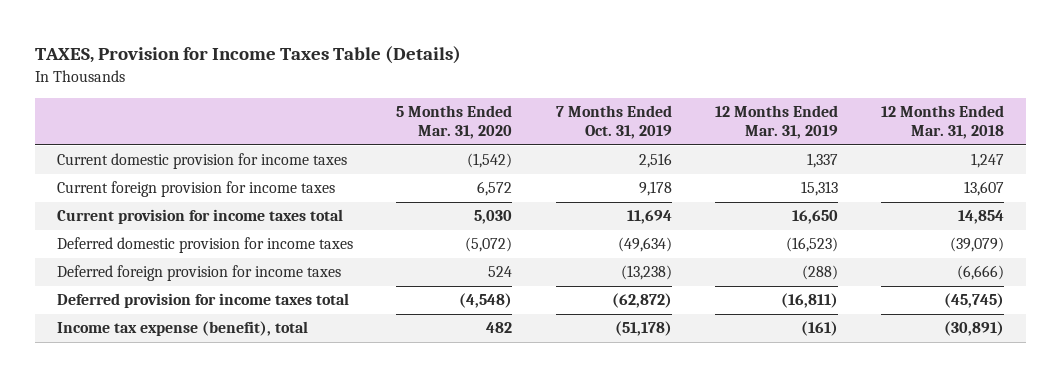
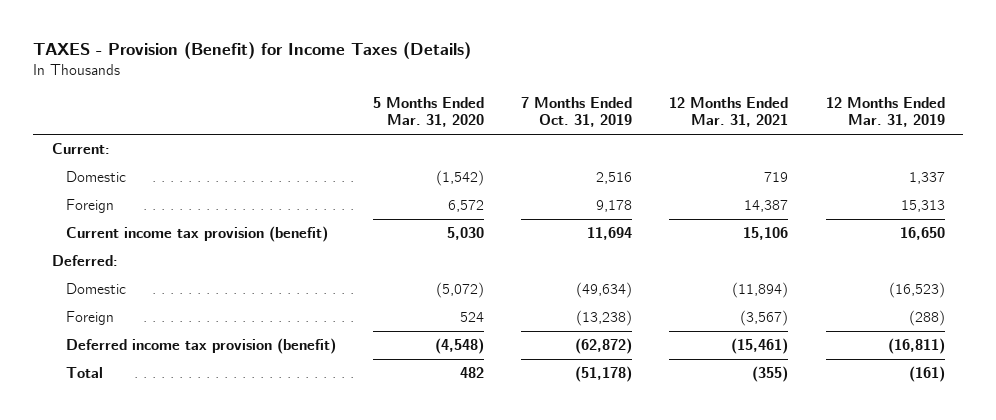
[35,46,462,65] TAXES, Provision for Income Taxes Table (Details) -> [32,42,471,60] TAXES - Provision (Benefit) for Income Taxes (Details)
[881,105,1005,140] 12 Months Ended Mar. 31, 2018 -> none
none -> [669,96,789,128] 12 Months Ended Mar. 31, 2021
none -> [51,142,110,154] Current:
[57,153,348,170] Current domestic provision for income taxes -> [65,170,126,182] Domestic
[57,181,336,198] Current foreign provision for income taxes -> [65,198,114,213] Foreign
[57,209,344,225] Current provision for income taxes total -> [65,225,328,242] Current income tax provision (benefit)
none -> [51,254,118,266] Deferred:
[57,237,354,254] Deferred domestic provision for income taxes -> [65,282,126,294] Domestic
[57,265,342,282] Deferred foreign provision for income taxes -> [65,310,114,325] Foreign
[57,293,350,309] Deferred provision for income taxes total -> [65,337,336,354] Deferred income tax provision (benefit)
[57,321,309,337] Income tax expense (benefit), total -> [65,366,103,378] Total

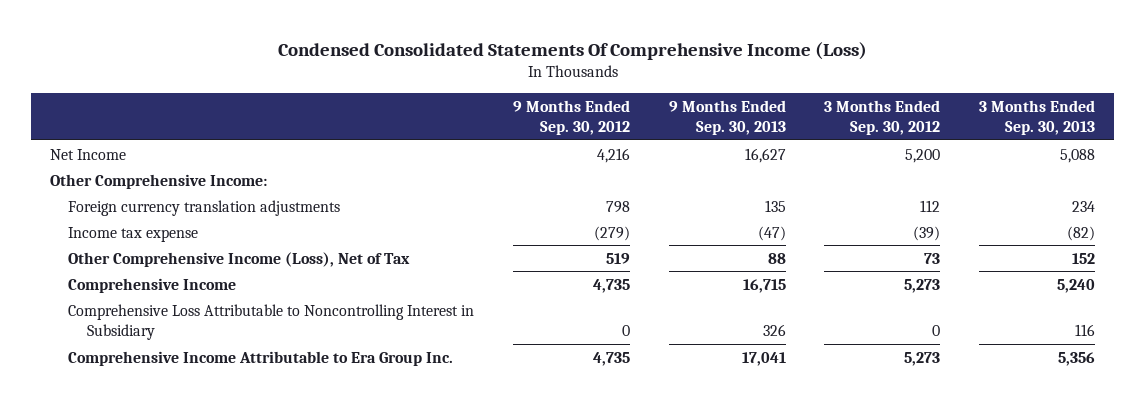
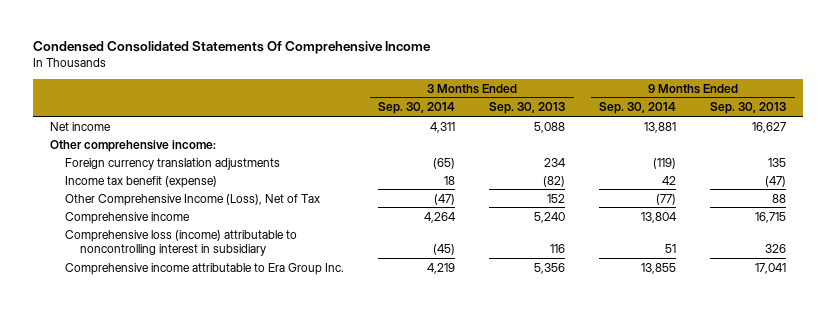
[277,41,867,60] Condensed Consolidated Statements Of Comprehensive Income (Loss) -> [32,41,431,55] Condensed Consolidated Statements Of Comprehensive Income
[513,99,631,136] 9 Months Ended Sep. 30, 2012 -> none
[824,99,941,136] 3 Months Ended Sep. 30, 2012 -> none
none -> [378,102,456,115] Sep. 30, 2014
none -> [599,102,677,115] Sep. 30, 2014
[50,148,127,160] Net Income -> [49,121,111,131] Net income
[50,173,268,189] Other Comprehensive Income: -> [49,139,216,152] Other comprehensive income:
[68,226,199,242] Income tax expense -> [65,175,218,188] Income tax benefit (expense)
[68,277,237,293] Comprehensive Income -> [65,211,191,224] Comprehensive income
[68,303,475,340] Comprehensive Loss Attributable to Noncontrolling Interest in Subsidiary -> [65,229,298,256] Comprehensive loss (income) attributable to noncontrolling interest in subsidiary
[68,350,454,366] Comprehensive Income Attributable to Era Group Inc. -> [65,262,345,275] Comprehensive income attributable to Era Group Inc.

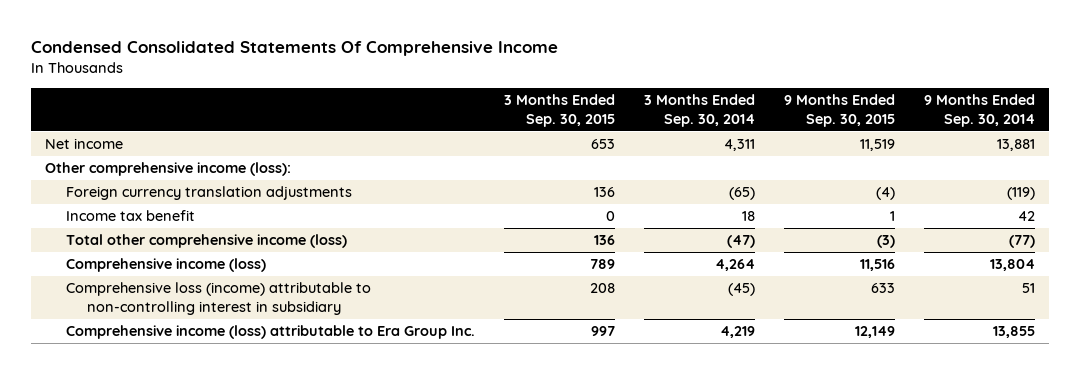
[489,102,566,115] Sep. 30, 2013 -> none
[710,102,787,115] Sep. 30, 2013 -> none
none -> [503,94,615,128] 3 Months Ended Sep. 30, 2015
none -> [783,94,895,128] 9 Months Ended Sep. 30, 2015
[49,139,216,152] Other comprehensive income: -> [45,162,292,177] Other comprehensive income (loss):
[65,175,218,188] Income tax benefit (expense) -> [66,210,196,222] Income tax benefit
[65,193,321,206] Other Comprehensive Income (Loss), Net of Tax -> [66,234,348,249] Total other comprehensive income (loss)
[65,211,191,224] Comprehensive income -> [66,258,267,273] Comprehensive income (loss)
[65,229,298,256] Comprehensive loss (income) attributable to noncontrolling interest in subsidiary -> [66,282,372,316] Comprehensive loss (income) attributable to non-controlling interest in subsidiary
[65,262,345,275] Comprehensive income attributable to Era Group Inc. -> [66,325,476,340] Comprehensive income (loss) attributable to Era Group Inc.

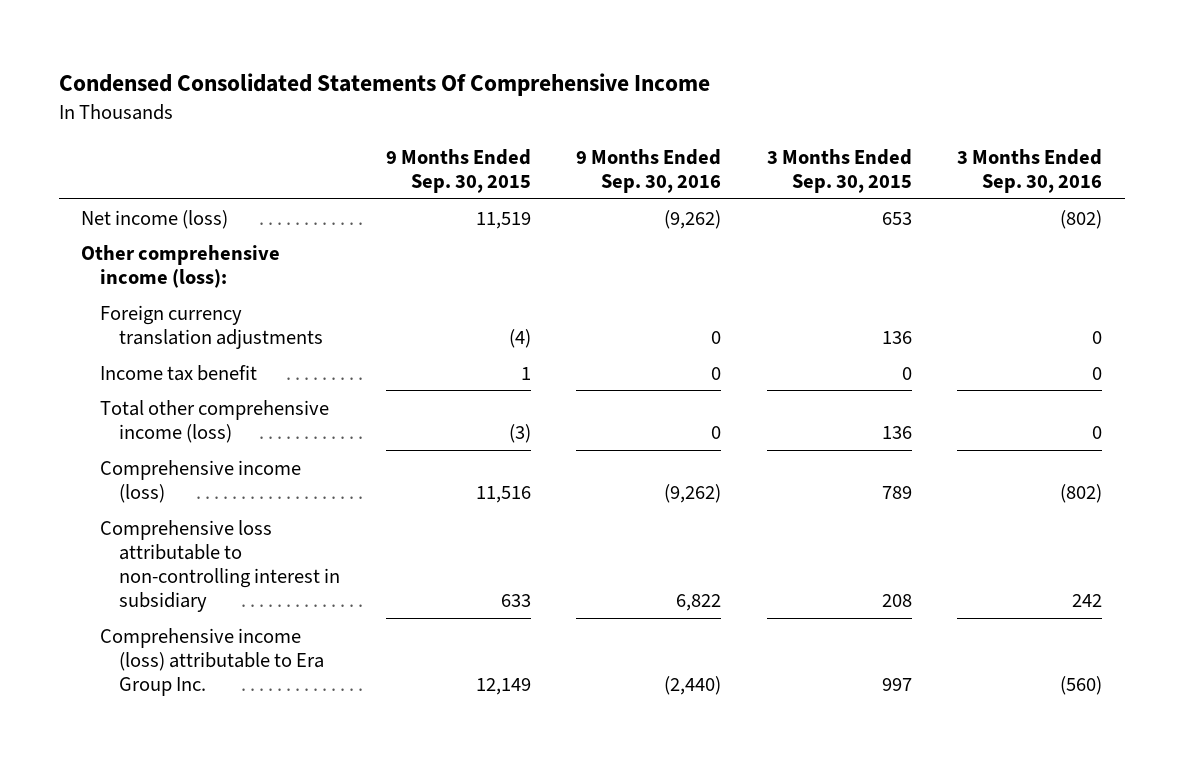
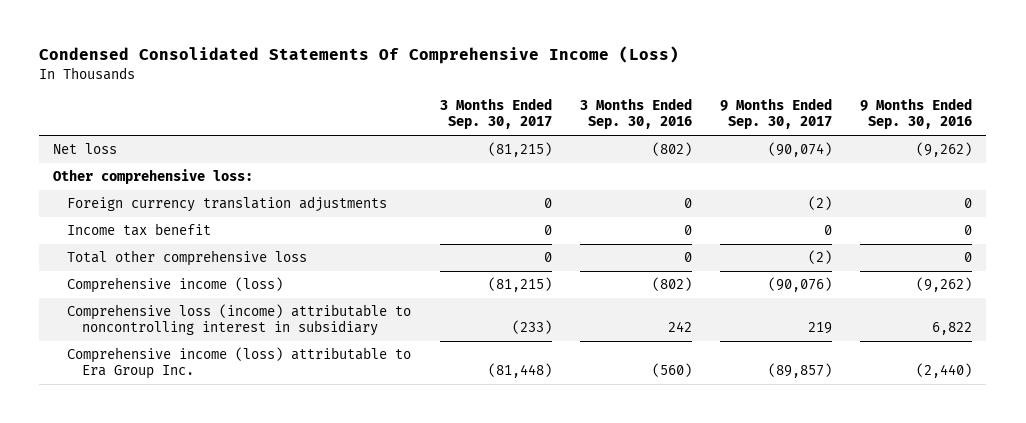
[58,72,710,96] Condensed Consolidated Statements Of Comprehensive Income -> [39,46,680,65] Condensed Consolidated Statements Of Comprehensive Income (Loss)
[385,148,531,194] 9 Months Ended Sep. 30, 2015 -> none
[766,148,912,194] 3 Months Ended Sep. 30, 2015 -> none
none -> [439,98,552,130] 3 Months Ended Sep. 30, 2017
none -> [720,98,833,130] 9 Months Ended Sep. 30, 2017
[81,209,229,229] Net income (loss) -> [53,143,118,155] Net loss
[81,244,281,288] Other comprehensive income (loss): -> [53,169,254,185] Other comprehensive loss:
[100,399,330,443] Total other comprehensive income (loss) -> [67,250,308,267] Total other comprehensive loss
[100,519,341,613] Comprehensive loss attributable to non-controlling interest in subsidiary -> [67,304,412,337] Comprehensive loss (income) attributable to noncontrolling interest in subsidiary

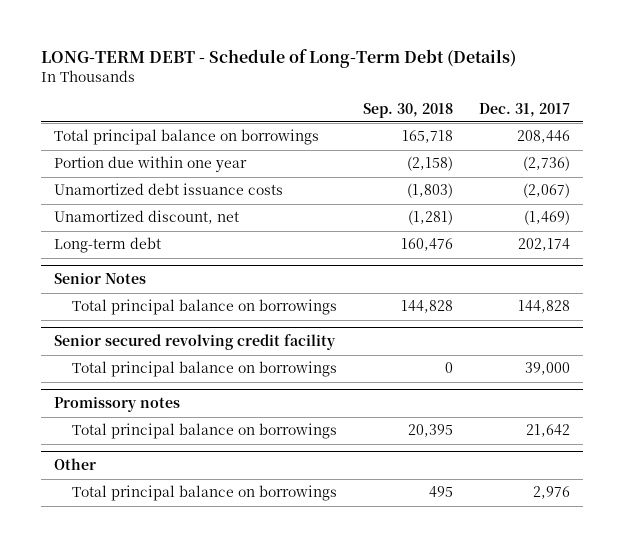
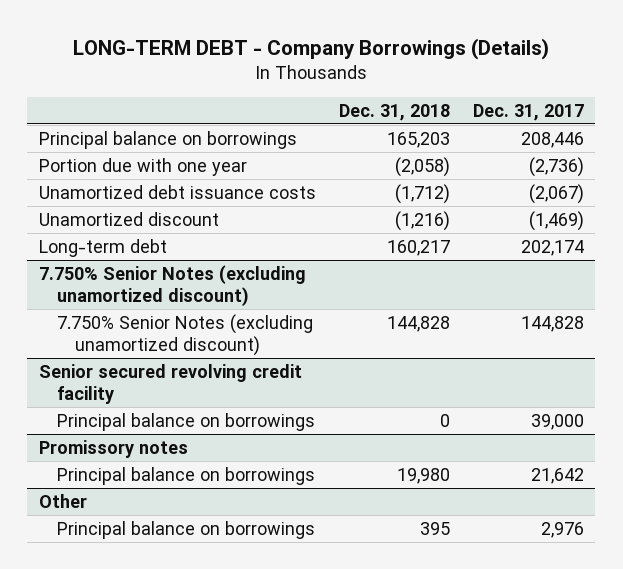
[41,48,517,68] LONG-TERM DEBT - Schedule of Long-Term Debt (Details) -> [73,38,550,61] LONG-TERM DEBT - Company Borrowings (Details)
[363,102,454,118] Sep. 30, 2018 -> none
none -> [338,103,450,121] Dec. 31, 2018
[54,129,320,146] Total principal balance on borrowings -> [38,130,297,149] Principal balance on borrowings
[54,156,248,173] Portion due within one year -> [38,157,247,176] Portion due with one year
[54,210,240,225] Unamortized discount, net -> [38,211,219,226] Unamortized discount
[54,272,147,285] Senior Notes -> [38,264,306,307] 7.750% Senior Notes (excluding unamortized discount)
[72,299,338,316] Total principal balance on borrowings -> [57,313,314,357] 7.750% Senior Notes (excluding unamortized discount)
[72,361,338,378] Total principal balance on borrowings -> [57,412,316,431] Principal balance on borrowings
[72,423,338,440] Total principal balance on borrowings -> [57,466,316,485] Principal balance on borrowings
[72,485,338,502] Total principal balance on borrowings -> [57,520,316,539] Principal balance on borrowings

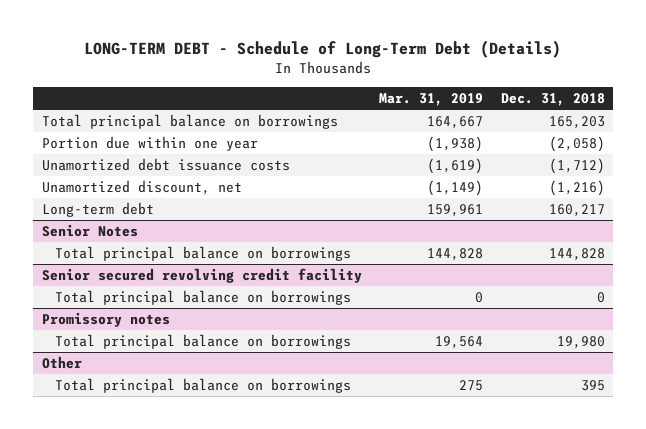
[73,38,550,61] LONG-TERM DEBT - Company Borrowings (Details) -> [84,40,562,59] LONG-TERM DEBT - Schedule of Long-Term Debt (Details)
[472,103,584,121] Dec. 31, 2017 -> none
none -> [379,93,484,107] Mar. 31, 2019
[38,130,297,149] Principal balance on borrowings -> [41,114,338,130] Total principal balance on borrowings
[38,157,247,176] Portion due with one year -> [41,136,258,152] Portion due within one year
[38,211,219,226] Unamortized discount -> [41,180,242,196] Unamortized discount, net
[38,264,306,307] 7.750% Senior Notes (excluding unamortized discount) -> [41,224,138,238] Senior Notes
[57,313,314,357] 7.750% Senior Notes (excluding unamortized discount) -> [54,246,351,262] Total principal balance on borrowings
[57,412,316,431] Principal balance on borrowings -> [54,290,351,306] Total principal balance on borrowings
[57,466,316,485] Principal balance on borrowings -> [54,334,351,350] Total principal balance on borrowings
[57,520,316,539] Principal balance on borrowings -> [54,378,351,394] Total principal balance on borrowings

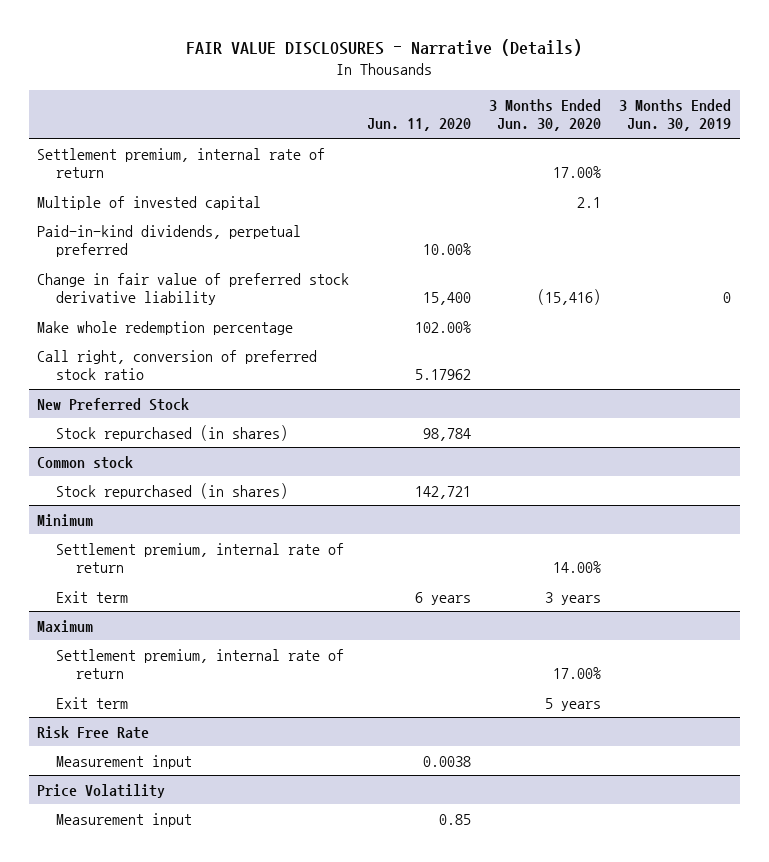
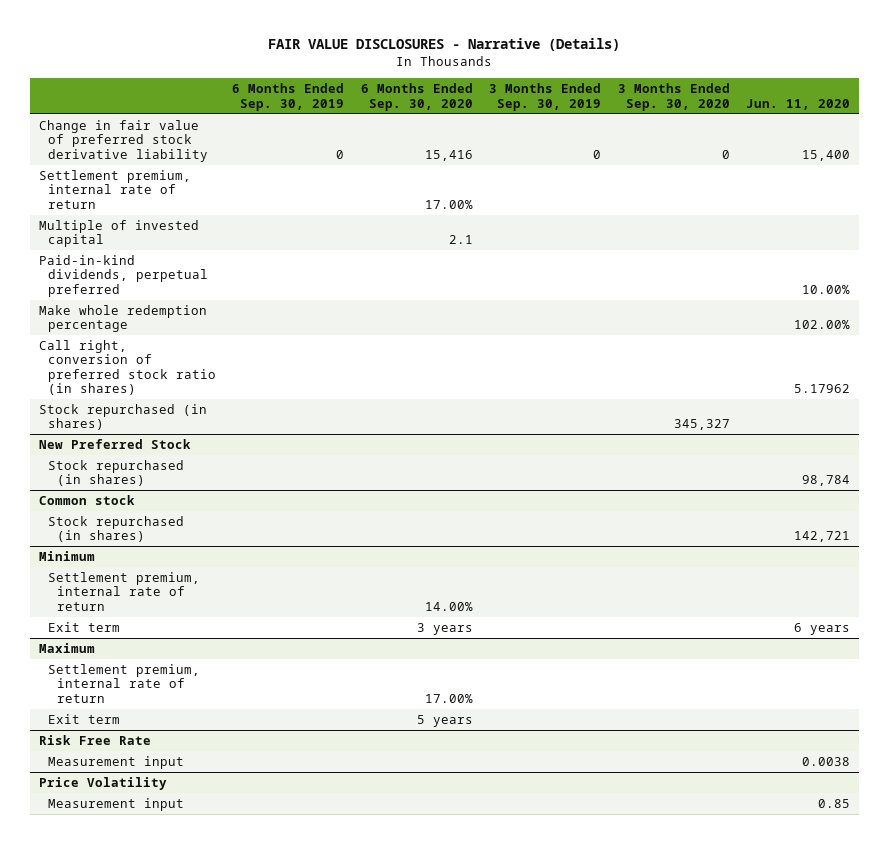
[489,99,602,132] 3 Months Ended Jun. 30, 2020 -> none
[619,99,732,132] 3 Months Ended Jun. 30, 2019 -> none
none -> [232,83,345,111] 6 Months Ended Sep. 30, 2019
none -> [360,83,473,111] 6 Months Ended Sep. 30, 2020
none -> [489,83,602,111] 3 Months Ended Sep. 30, 2019
none -> [617,83,730,111] 3 Months Ended Sep. 30, 2020
[37,272,350,306] Change in fair value of preferred stock derivative liability -> [38,120,208,162] Change in fair value of preferred stock derivative liability
[37,349,318,381] Call right, conversion of preferred stock ratio -> [38,340,216,395] Call right, conversion of preferred stock ratio (in shares)
none -> [38,404,207,431] Stock repurchased (in shares)

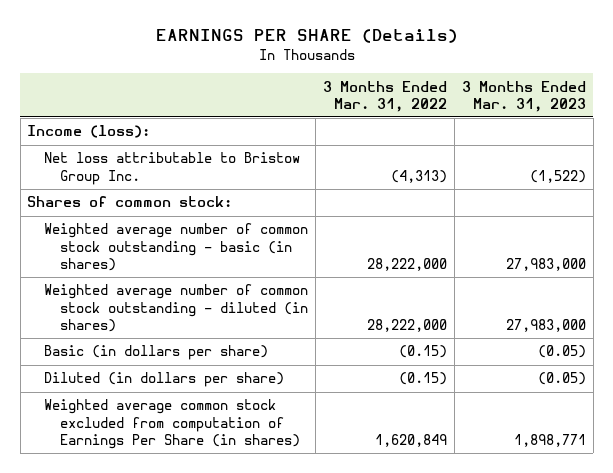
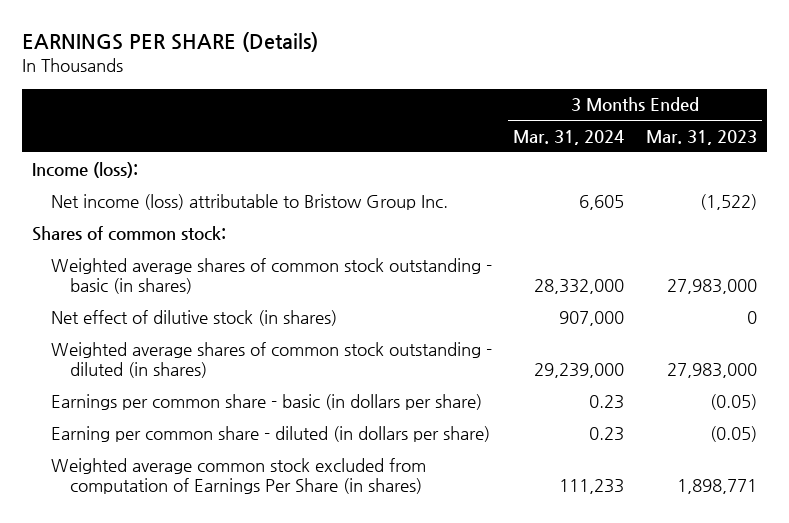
[323,80,448,112] 3 Months Ended Mar. 31, 2022 -> none
none -> [513,129,625,145] Mar. 31, 2024
[43,152,300,185] Net loss attributable to Bristow Group Inc. -> [51,193,449,210] Net income (loss) attributable to Bristow Group Inc.
[43,223,308,271] Weighted average number of common stock outstanding - basic (in shares) -> [51,257,493,295] Weighted average shares of common stock outstanding - basic (in shares)
none -> [51,309,338,326] Net effect of dilutive stock (in shares)
[43,284,309,332] Weighted average number of common stock outstanding - diluted (in shares) -> [51,341,493,379] Weighted average shares of common stock outstanding - diluted (in shares)
[43,345,268,361] Basic (in dollars per share) -> [51,393,483,410] Earnings per common share - basic (in dollars per share)
[43,372,284,388] Diluted (in dollars per share) -> [51,425,491,442] Earning per common share - diluted (in dollars per share)

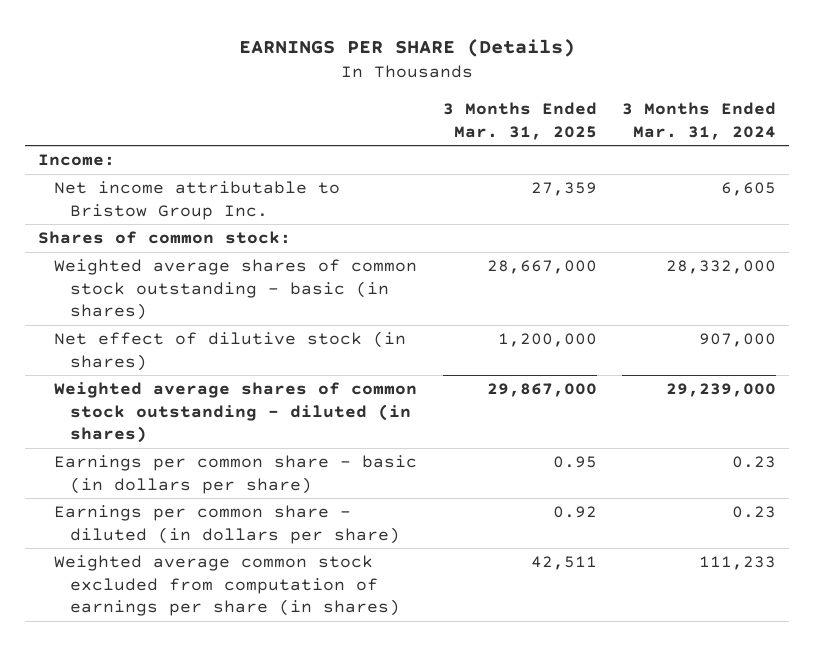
[645,129,757,145] Mar. 31, 2023 -> none
none -> [442,101,597,140] 3 Months Ended Mar. 31, 2025
[32,161,139,178] Income (loss): -> [38,154,116,167] Income:
[51,193,449,210] Net income (loss) attributable to Bristow Group Inc. -> [54,181,341,220] Net income attributable to Bristow Group Inc.
[51,425,491,442] Earning per common share - diluted (in dollars per share) -> [54,505,400,544] Earnings per common share - diluted (in dollars per share)
[51,457,427,495] Weighted average common stock excluded from computation of Earnings Per Share (in shares) -> [54,555,400,617] Weighted average common stock excluded from computation of earnings per share (in shares)

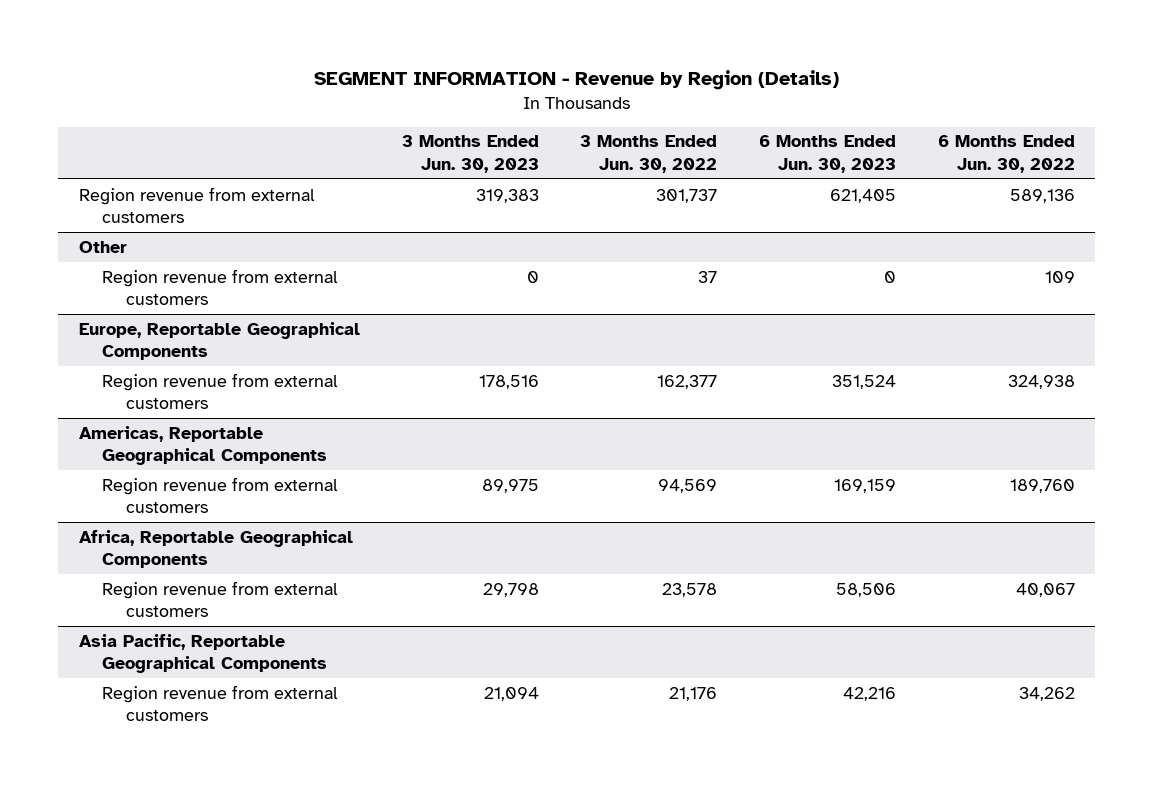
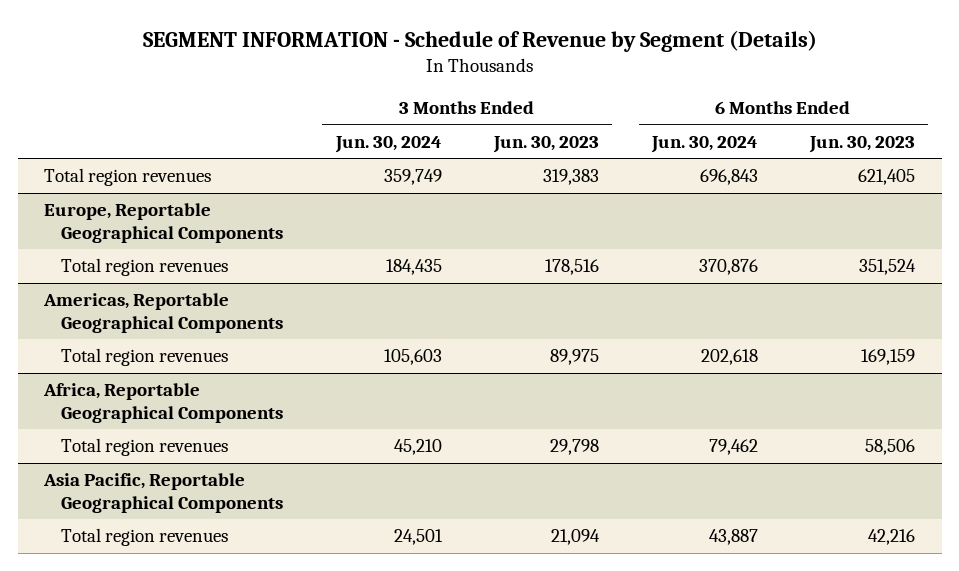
[313,70,839,91] SEGMENT INFORMATION - Revenue by Region (Details) -> [142,29,817,52] SEGMENT INFORMATION - Schedule of Revenue by Segment (Details)
[580,135,718,173] 3 Months Ended Jun. 30, 2022 -> none
[937,135,1075,173] 6 Months Ended Jun. 30, 2022 -> none
none -> [334,135,442,153] Jun. 30, 2024
none -> [650,135,758,153] Jun. 30, 2024
[78,240,127,253] Other -> none
[102,268,339,306] Region revenue from external customers -> none
[78,186,315,224] Region revenue from external customers -> [44,168,212,187] Total region revenues
[102,372,339,410] Region revenue from external customers -> [60,258,228,277] Total region revenues
[102,476,339,514] Region revenue from external customers -> [60,348,228,367] Total region revenues
[102,580,339,618] Region revenue from external customers -> [60,438,228,457] Total region revenues
[102,684,339,722] Region revenue from external customers -> [60,528,228,547] Total region revenues

